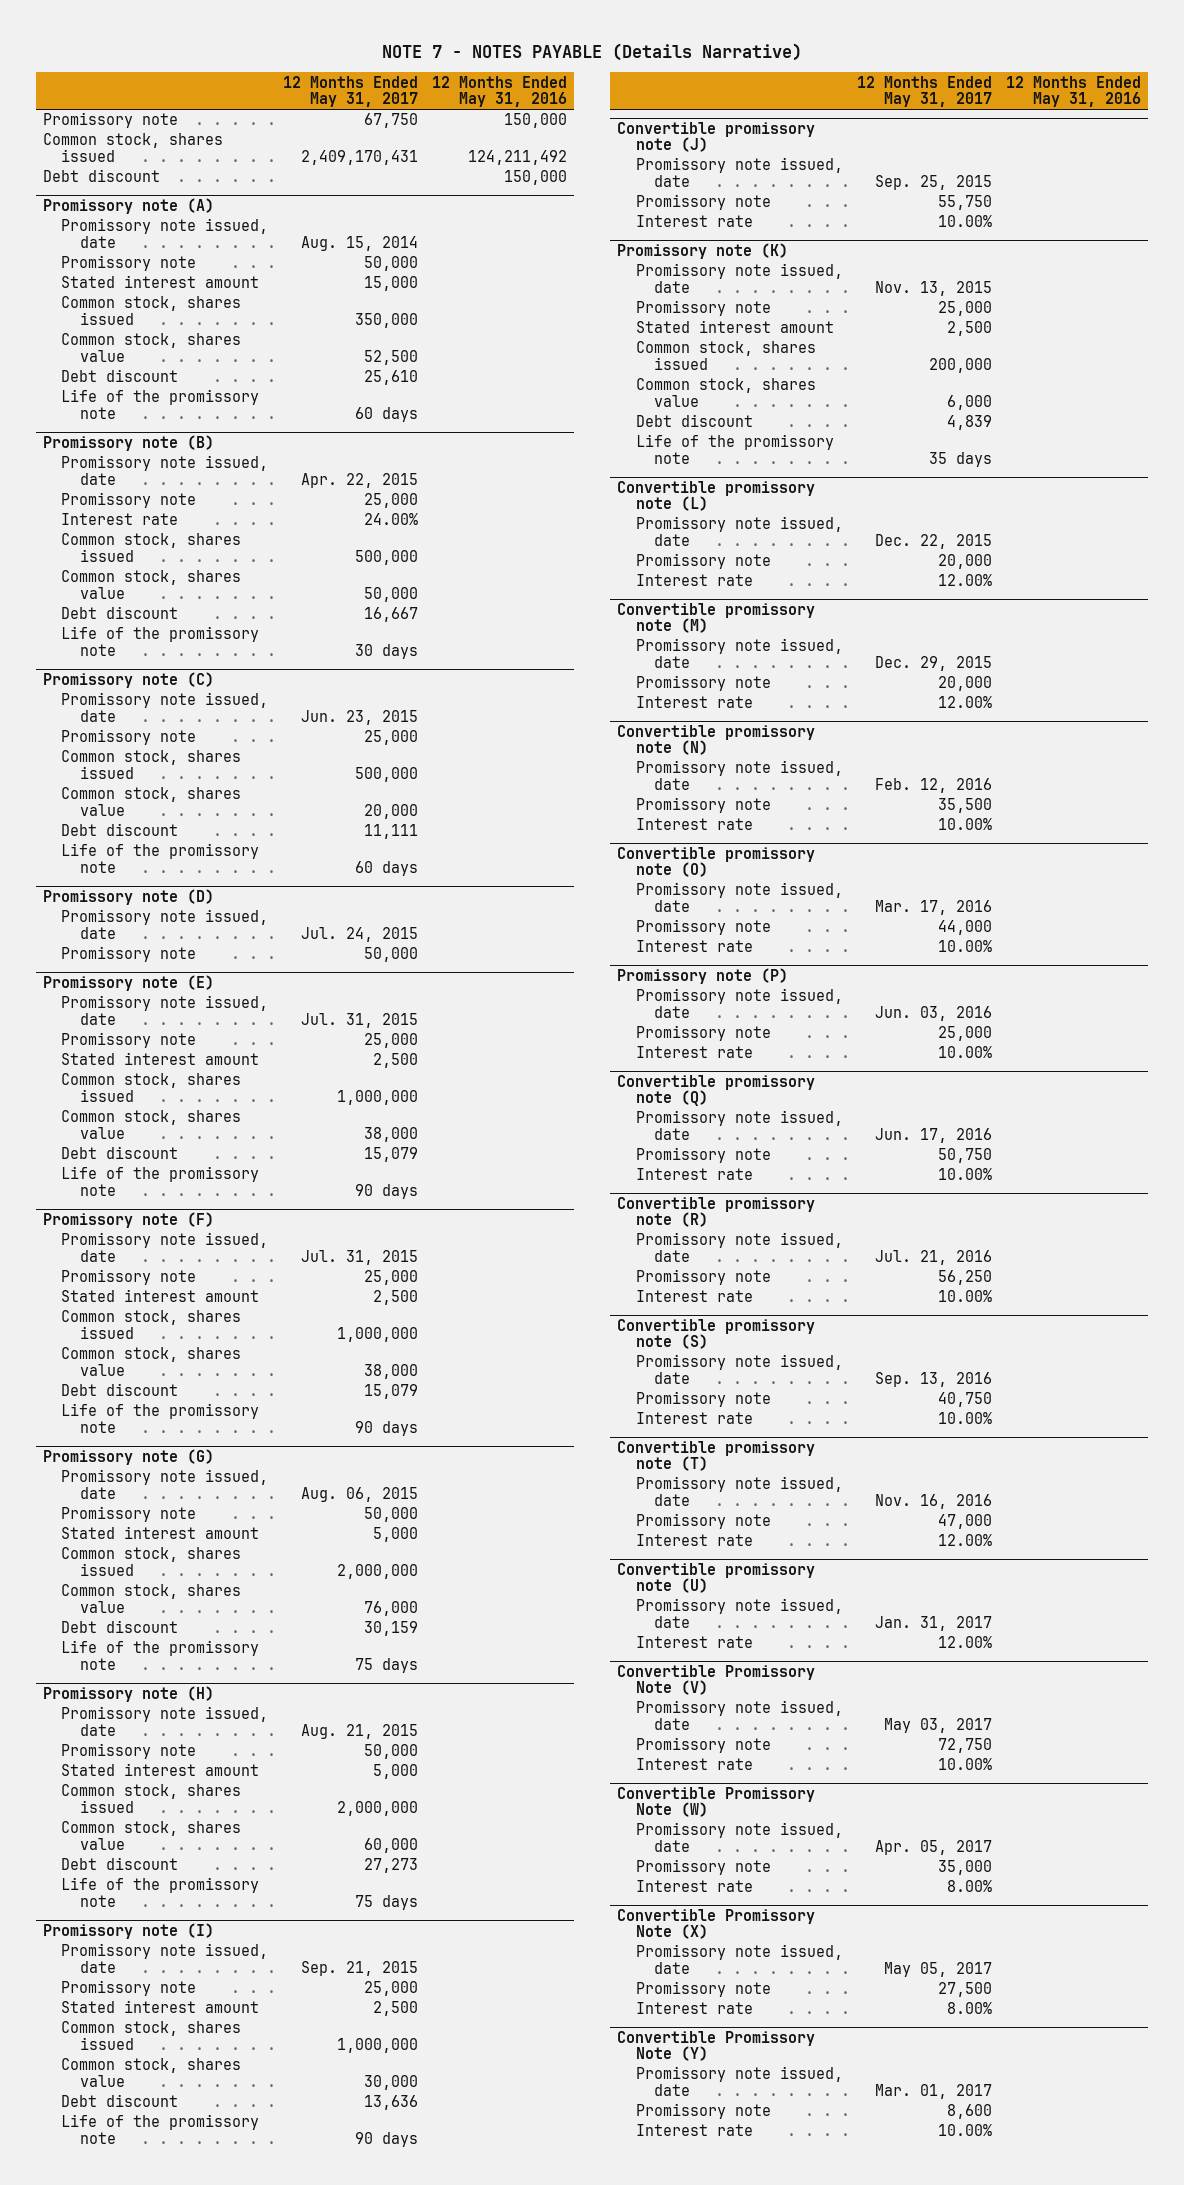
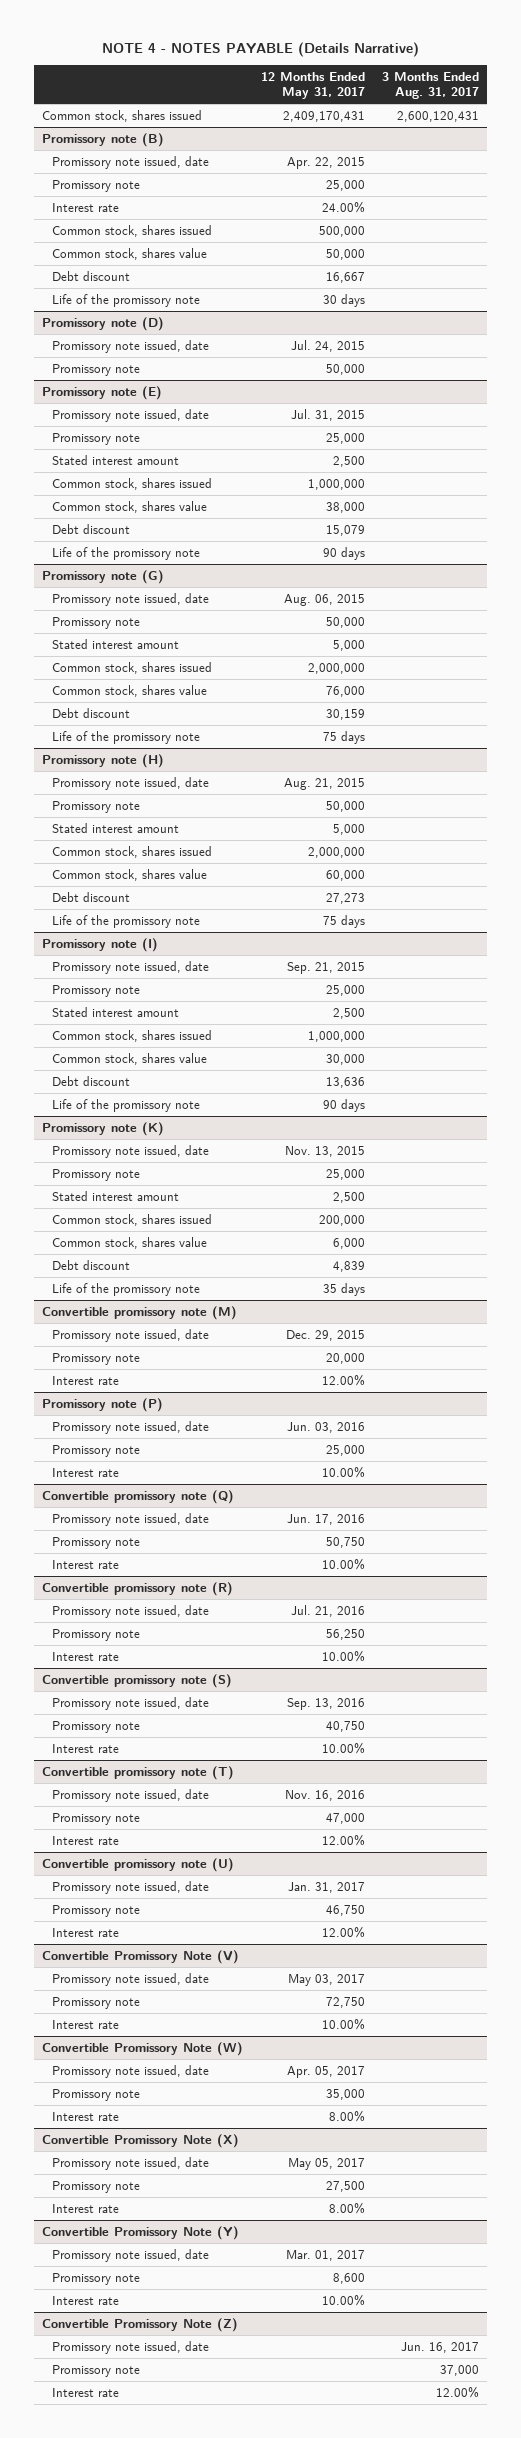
[382,42,803,61] NOTE 7 - NOTES PAYABLE (Details Narrative) -> [101,41,419,57] NOTE 4 - NOTES PAYABLE (Details Narrative)
[432,75,568,108] 12 Months Ended May 31, 2016 -> none
none -> [381,72,479,99] 3 Months Ended Aug. 31, 2017
[42,112,178,129] Promissory note -> none
[42,169,160,183] Debt discount -> none
[42,197,214,214] Promissory note (A) -> none
[61,218,269,248] Promissory note issued, date -> none
[61,255,197,272] Promissory note -> none
[61,275,260,289] Stated interest amount -> none
[61,296,242,325] Common stock, shares issued -> none
[61,333,242,362] Common stock, shares value -> none
[61,369,179,383] Debt discount -> none
[61,389,260,419] Life of the promissory note -> none
[42,671,214,688] Promissory note (C) -> none
[61,692,269,722] Promissory note issued, date -> none
[61,729,197,746] Promissory note -> none
[61,750,242,779] Common stock, shares issued -> none
[61,787,242,816] Common stock, shares value -> none
[61,823,179,837] Debt discount -> none
[61,843,260,873] Life of the promissory note -> none
[42,1211,214,1228] Promissory note (F) -> none
[61,1232,269,1262] Promissory note issued, date -> none
[61,1269,197,1286] Promissory note -> none
[61,1289,260,1303] Stated interest amount -> none
[61,1310,242,1339] Common stock, shares issued -> none
[61,1347,242,1376] Common stock, shares value -> none
[61,1383,179,1397] Debt discount -> none
[61,1403,260,1433] Life of the promissory note -> none
[617,121,816,153] Convertible promissory note (J) -> none
[635,157,843,187] Promissory note issued, date -> none
[635,194,771,211] Promissory note -> none
[635,215,753,228] Interest rate -> none
[617,480,816,512] Convertible promissory note (L) -> none
[635,516,843,546] Promissory note issued, date -> none
[635,553,771,570] Promissory note -> none
[635,574,753,587] Interest rate -> none
[617,724,816,756] Convertible promissory note (N) -> none
[635,760,843,790] Promissory note issued, date -> none
[635,797,771,814] Promissory note -> none
[635,818,753,831] Interest rate -> none
[617,846,816,878] Convertible promissory note (O) -> none
[635,882,843,912] Promissory note issued, date -> none
[635,919,771,936] Promissory note -> none
[635,940,753,953] Interest rate -> none
none -> [52,1904,141,1917] Promissory note
none -> [42,2317,239,2332] Convertible Promissory Note (Z)
none -> [52,2340,210,2354] Promissory note issued, date
none -> [52,2364,141,2377] Promissory note
none -> [52,2387,120,2397] Interest rate

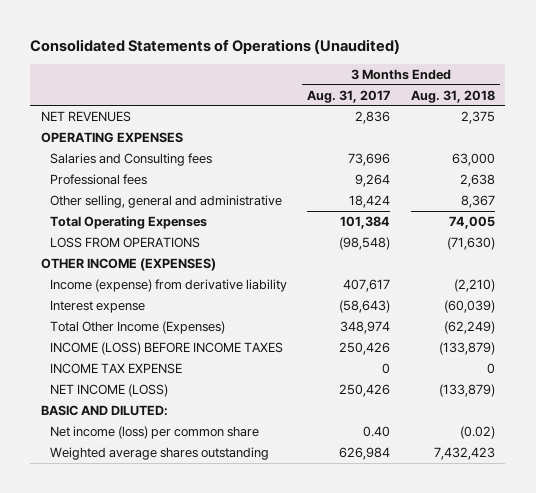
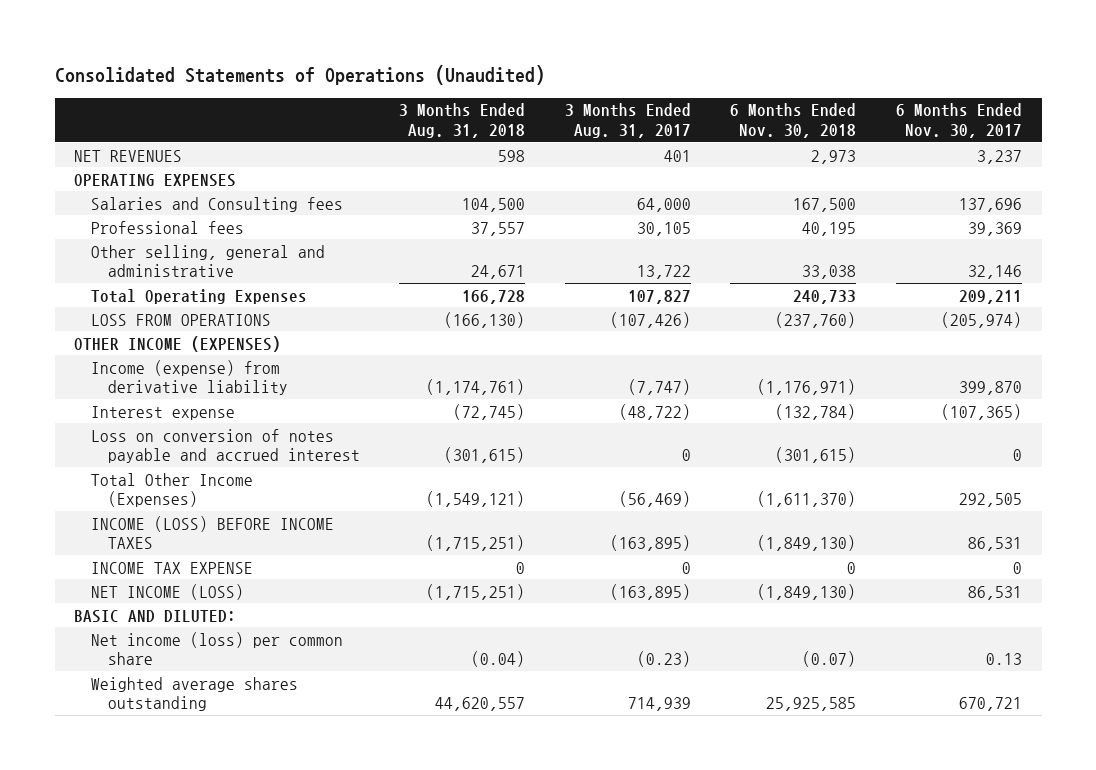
none -> [730,103,857,138] 6 Months Ended Nov. 30, 2018
none -> [895,103,1022,138] 6 Months Ended Nov. 30, 2017
[355,111,391,125] 2,836 -> [663,149,691,162] 401
[460,111,495,125] 2,375 -> [498,149,526,162] 598
[348,153,391,167] 73,696 -> [636,197,691,212] 64,000
[451,153,495,167] 63,000 -> [462,197,526,212] 104,500
[355,174,391,188] 9,264 -> [636,221,691,236] 30,105
[459,174,495,188] 2,638 -> [471,221,526,236] 37,557
[349,195,391,209] 18,424 -> [636,265,691,280] 13,722
[460,195,495,209] 8,367 -> [471,265,526,280] 24,671
[340,216,391,230] 101,384 -> [627,289,691,304] 107,827
[448,216,495,230] 74,005 -> [462,289,526,304] 166,728
[339,237,391,251] (98,548) -> [609,311,691,328] (107,426)
[446,237,495,251] (71,630) -> [444,311,526,328] (166,130)
[343,279,391,293] 407,617 -> [627,379,691,396] (7,747)
[453,279,495,293] (2,210) -> [426,379,526,396] (1,174,761)
[339,300,391,314] (58,643) -> [618,403,691,420] (48,722)
[443,300,495,314] (60,039) -> [453,403,526,420] (72,745)
none -> [91,428,360,464] Loss on conversion of notes payable and accrued interest
[340,321,391,335] 348,974 -> [618,491,691,508] (56,469)
[443,321,495,335] (62,249) -> [426,491,526,508] (1,549,121)
[339,342,391,356] 250,426 -> [609,535,691,552] (163,895)
[438,342,495,356] (133,879) -> [426,535,526,552] (1,715,251)
[339,384,391,398] 250,426 -> [609,583,691,600] (163,895)
[438,384,495,398] (133,879) -> [426,583,526,600] (1,715,251)
[363,426,391,438] 0.40 -> [636,651,691,668] (0.23)
[459,426,495,440] (0.02) -> [471,651,526,668] (0.04)
[339,447,391,461] 626,984 -> [627,697,691,712] 714,939
[433,447,495,461] 7,432,423 -> [435,697,526,712] 44,620,557

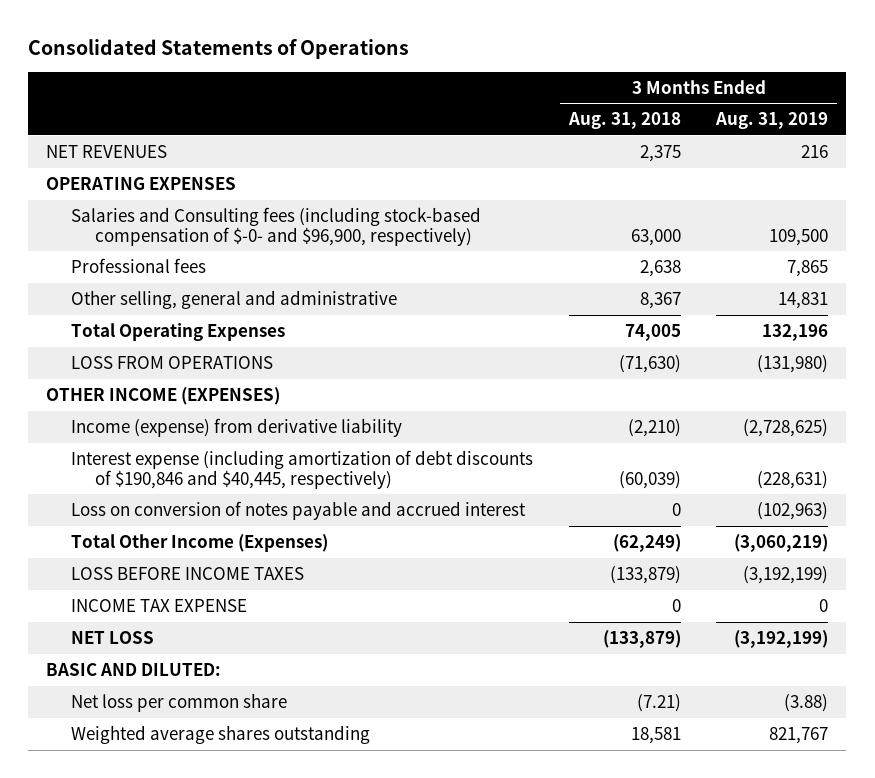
[54,64,545,85] Consolidated Statements of Operations (Unaudited) -> [28,38,410,59] Consolidated Statements of Operations
[564,103,691,138] 3 Months Ended Aug. 31, 2017 -> none
[730,103,857,138] 6 Months Ended Nov. 30, 2018 -> none
[895,103,1022,138] 6 Months Ended Nov. 30, 2017 -> none
none -> [715,112,829,130] Aug. 31, 2019
[498,149,526,162] 598 -> [639,145,681,163] 2,375
[91,196,344,212] Salaries and Consulting fees -> [70,207,481,246] Salaries and Consulting fees (including stock-based compensation of $-0- and $96,900, respectively)
[462,197,526,212] 104,500 -> [630,228,681,246] 63,000
[471,221,526,236] 37,557 -> [639,260,681,278] 2,638
[471,265,526,280] 24,671 -> [639,292,681,310] 8,367
[462,289,526,304] 166,728 -> [624,324,681,342] 74,005
[444,311,526,328] (166,130) -> [618,355,681,374] (71,630)
[91,405,236,420] Interest expense -> none
[426,379,526,396] (1,174,761) -> [627,419,681,438] (2,210)
none -> [70,450,533,489] Interest expense (including amortization of debt discounts of $190,846 and $40,445, respectively)
[444,447,526,464] (301,615) -> [671,503,681,517] 0
[426,491,526,508] (1,549,121) -> [612,534,681,553] (62,249)
[91,515,335,550] INCOME (LOSS) BEFORE INCOME TAXES -> [70,567,304,581] LOSS BEFORE INCOME TAXES
[426,535,526,552] (1,715,251) -> [609,566,681,585] (133,879)
[91,583,245,600] NET INCOME (LOSS) -> [70,631,154,645] NET LOSS
[426,583,526,600] (1,715,251) -> [602,630,681,649] (133,879)
[91,631,344,666] Net income (loss) per common share -> [70,693,287,713] Net loss per common share
[471,651,526,668] (0.04) -> [636,694,681,713] (7.21)
[435,697,526,712] 44,620,557 -> [630,727,681,745] 18,581

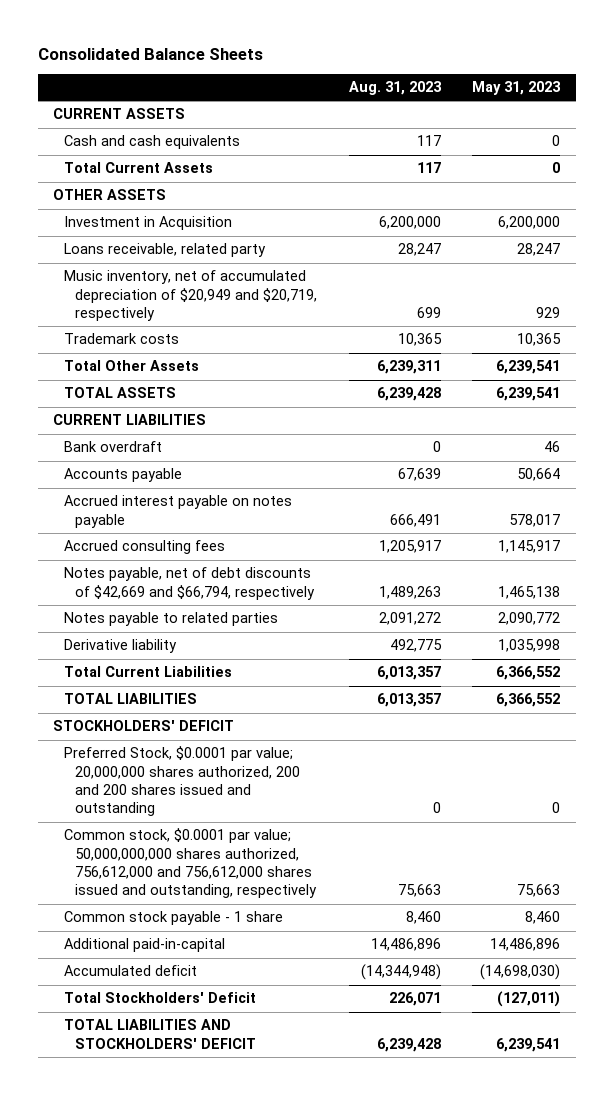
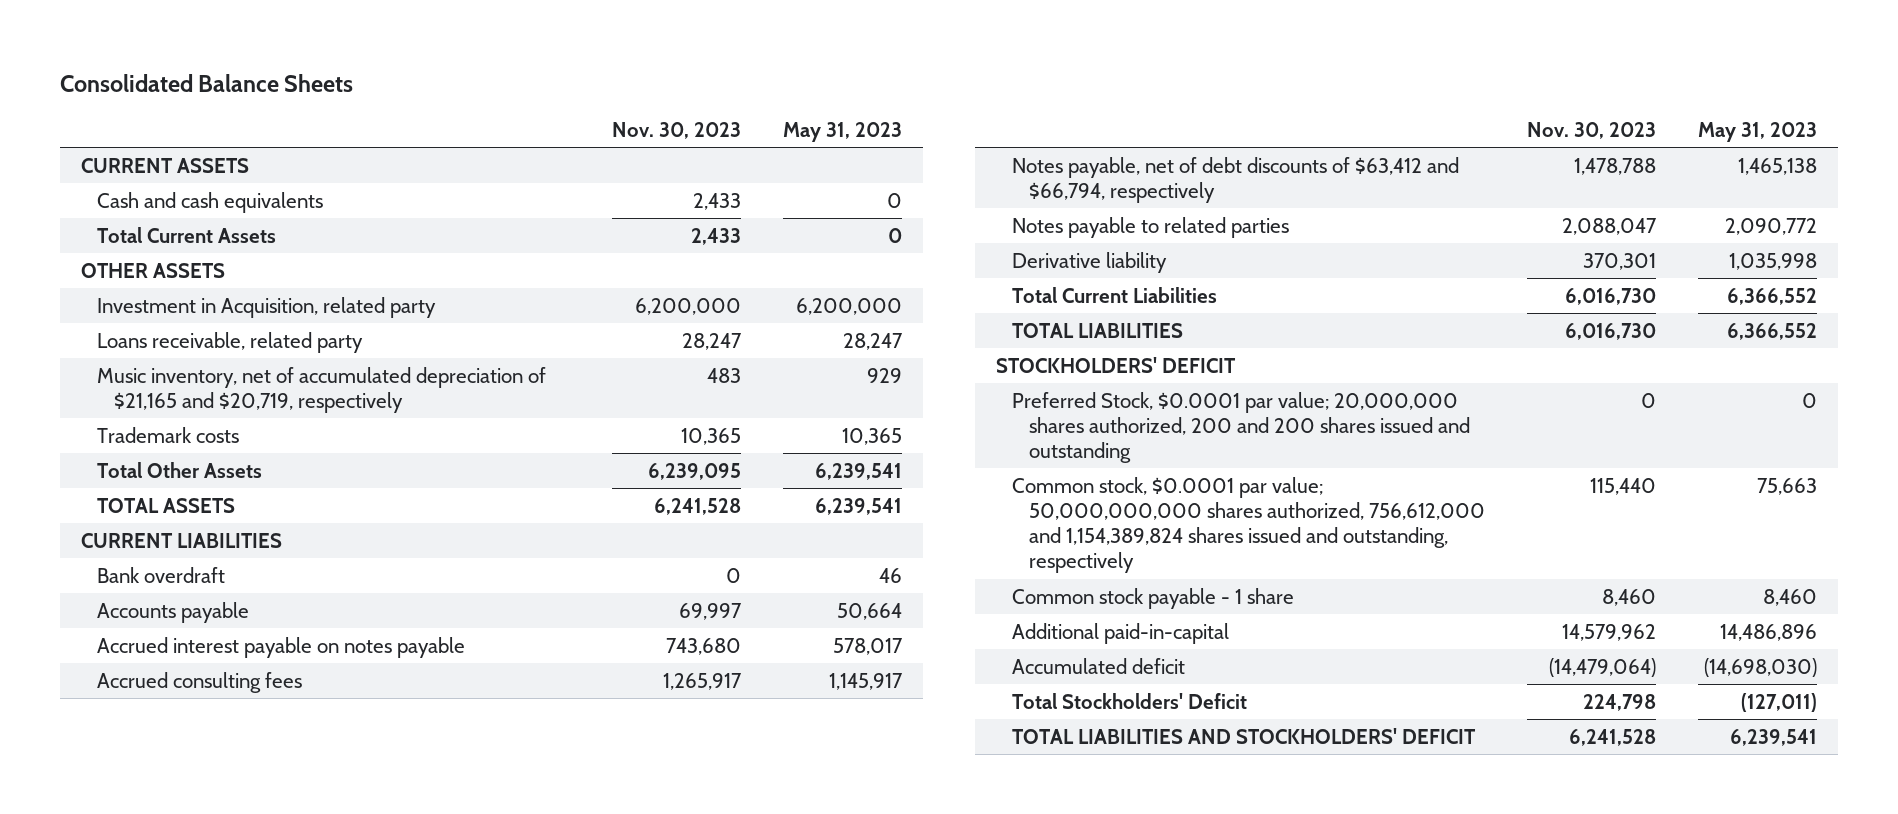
[348,81,442,96] Aug. 31, 2023 -> none
none -> [612,121,742,139] Nov. 30, 2023
[64,216,233,231] Investment in Acquisition -> [97,296,437,318] Investment in Acquisition, related party
[64,270,318,322] Music inventory, net of accumulated depreciation of $20,949 and $20,719, respectively -> [97,366,547,413] Music inventory, net of accumulated depreciation of $21,165 and $20,719, respectively
[64,567,316,600] Notes payable, net of debt discounts of $42,669 and $66,794, respectively -> [1012,156,1460,203] Notes payable, net of debt discounts of $63,412 and $66,794, respectively
[64,828,318,899] Common stock, $0.0001 par value; 50,000,000,000 shares authorized, 756,612,000 and 756,612,000 shares issued and outstanding, respectively -> [1012,476,1485,574] Common stock, $0.0001 par value; 50,000,000,000 shares authorized, 756,612,000 and 1,154,389,824 shares issued and outstanding, respectively

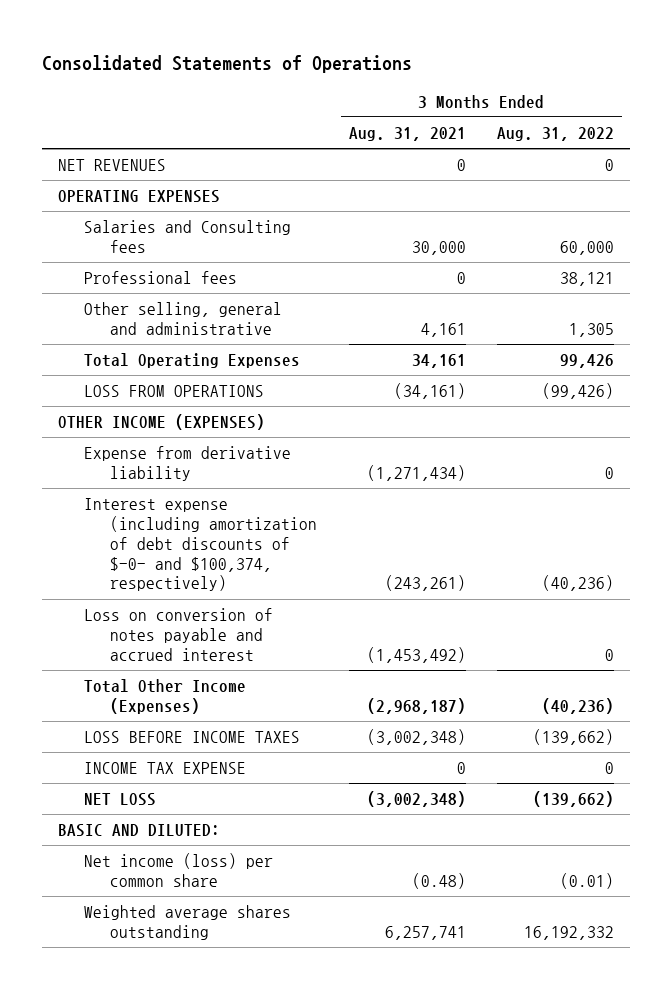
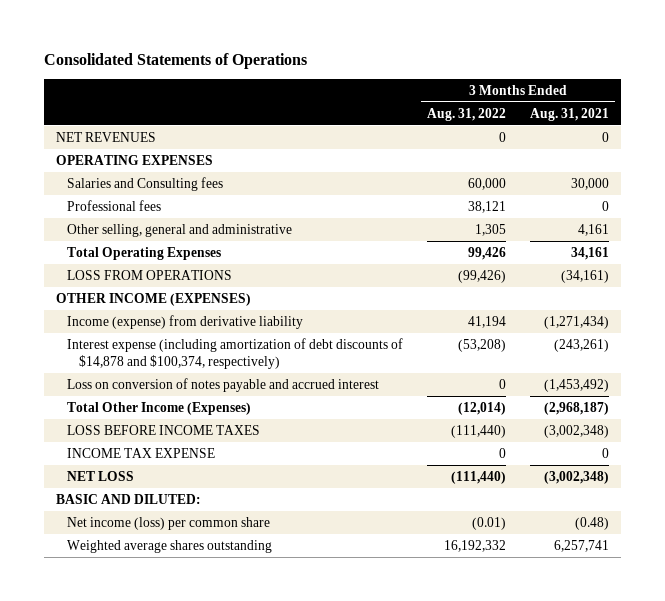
[83,446,291,481] Expense from derivative liability -> [67,314,304,329] Income (expense) from derivative liability
[605,466,615,479] 0 -> [468,315,507,328] 41,194
[83,498,318,592] Interest expense (including amortization of debt discounts of $-0- and $100,374, respectively) -> [67,337,404,370] Interest expense (including amortization of debt discounts of $14,878 and $100,374, respectively)
[542,575,615,592] (40,236) -> [458,338,507,352] (53,208)
[542,697,615,714] (40,236) -> [458,401,507,415] (12,014)
[533,729,615,746] (139,662) -> [451,424,507,438] (111,440)
[533,791,615,808] (139,662) -> [451,470,507,484] (111,440)

